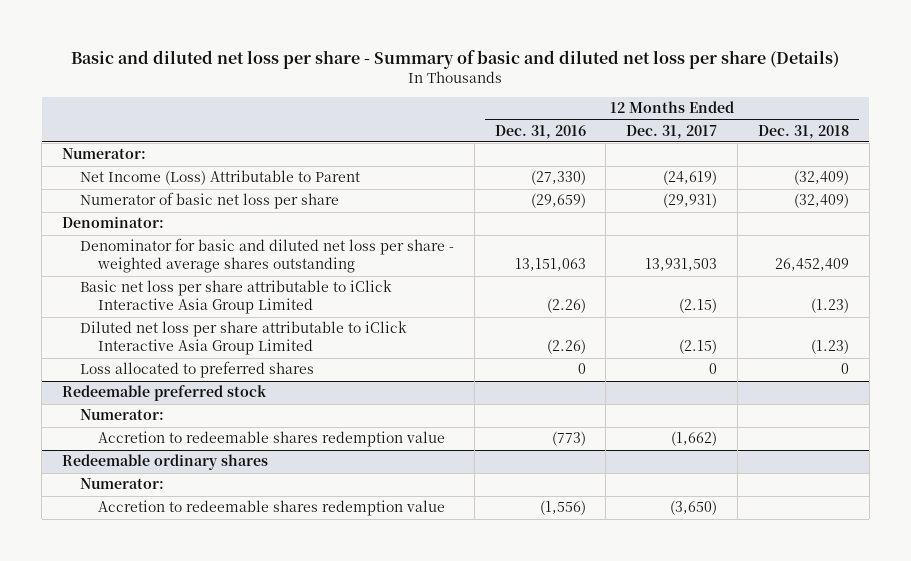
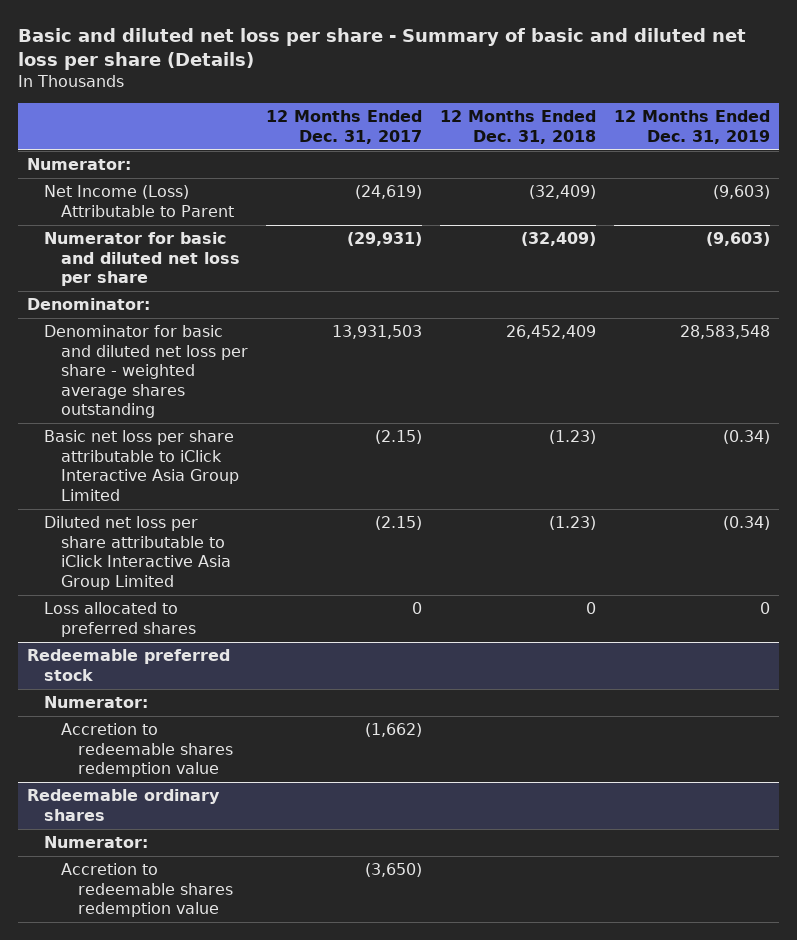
[494,124,586,139] Dec. 31, 2016 -> none
none -> [613,110,770,144] 12 Months Ended Dec. 31, 2019
[80,192,340,210] Numerator of basic net loss per share -> [44,232,241,287] Numerator for basic and diluted net loss per share

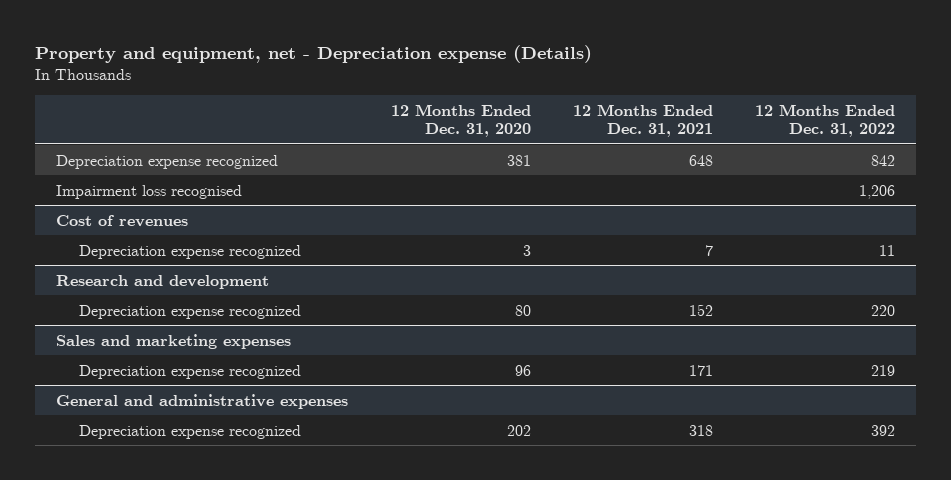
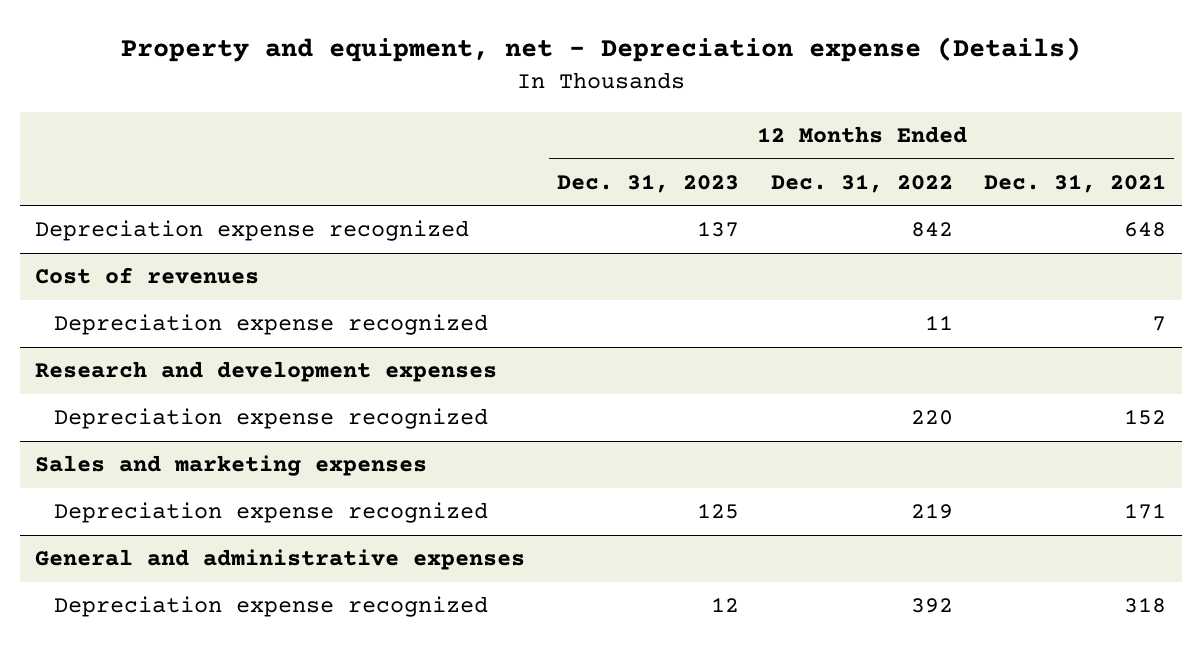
[390,103,531,137] 12 Months Ended Dec. 31, 2020 -> none
none -> [557,173,740,193] Dec. 31, 2023
[56,184,243,199] Impairment loss recognised -> none
[56,274,270,289] Research and development -> [35,361,498,383] Research and development expenses

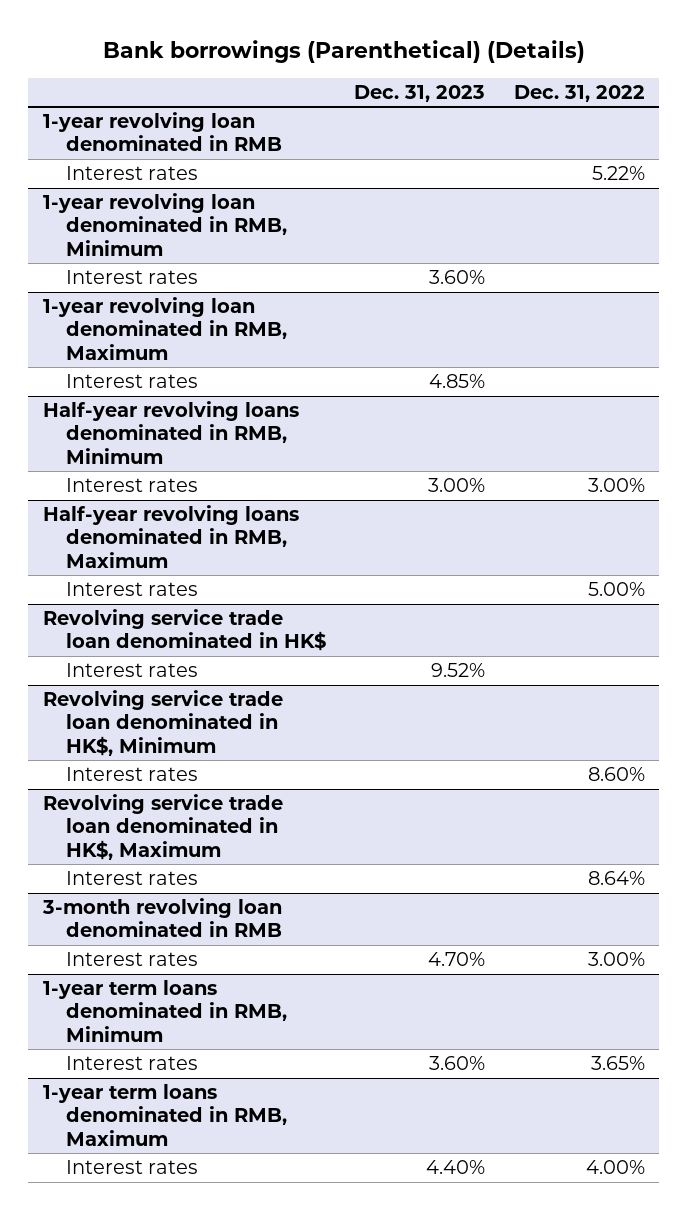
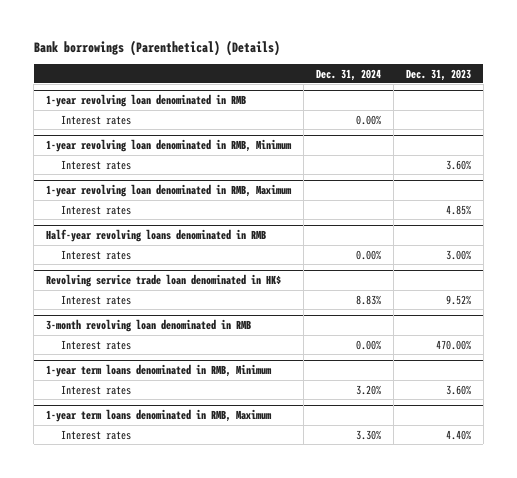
[514,84,646,102] Dec. 31, 2022 -> none
none -> [316,68,382,81] Dec. 31, 2024
[42,401,299,464] Half-year revolving loans denominated in RMB, Minimum -> [46,229,267,243] Half-year revolving loans denominated in RMB
[42,505,299,568] Half-year revolving loans denominated in RMB, Maximum -> none
[65,582,198,597] Interest rates -> none
[42,690,283,756] Revolving service trade loan denominated in HK$, Minimum -> none
[65,767,198,782] Interest rates -> none
[42,794,283,860] Revolving service trade loan denominated in HK$, Maximum -> none
[65,871,198,886] Interest rates -> none
[428,952,486,967] 4.70% -> [435,339,471,350] 470.00%

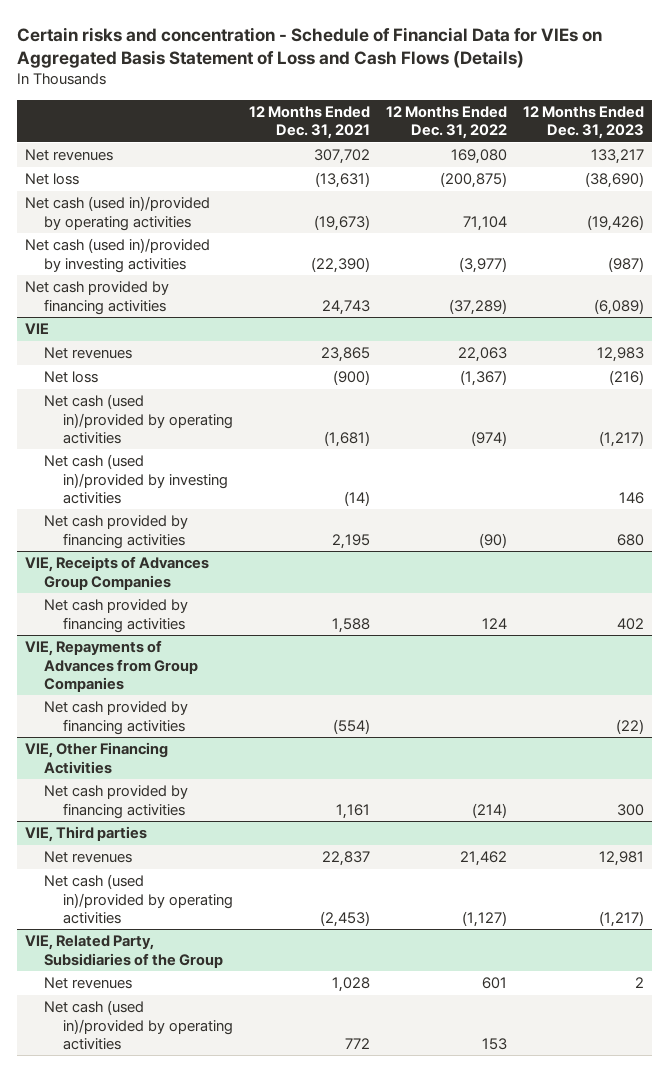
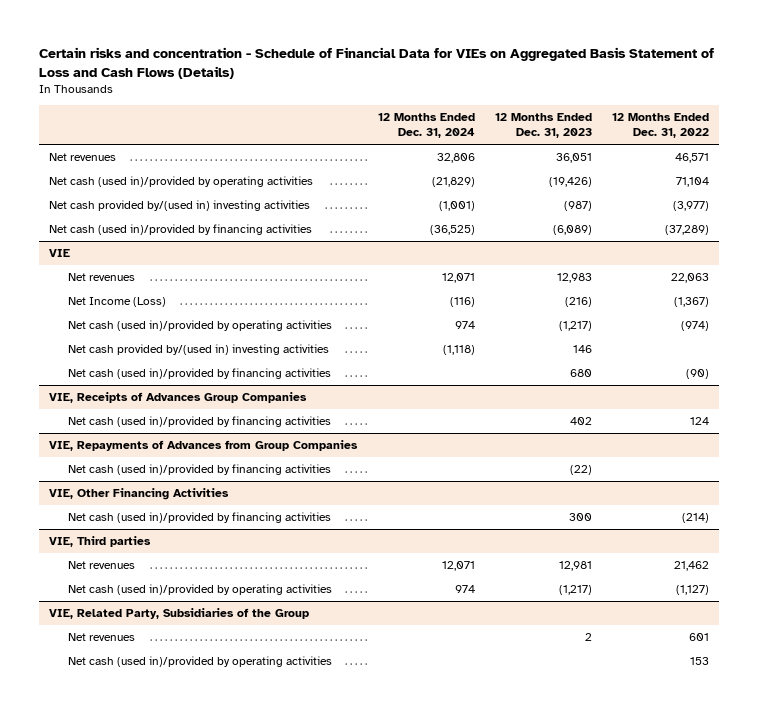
[249,105,371,140] 12 Months Ended Dec. 31, 2021 -> none
none -> [377,113,475,139] 12 Months Ended Dec. 31, 2024
[24,173,79,186] Net loss -> none
[450,149,507,165] 169,080 -> [674,152,709,163] 46,571
[590,149,644,165] 133,217 -> [555,152,592,163] 36,051
[24,238,210,273] Net cash (used in)/provided by investing activities -> [49,199,311,211] Net cash provided by/(used in) investing activities
[24,281,169,315] Net cash provided by financing activities -> [49,223,313,235] Net cash (used in)/provided by financing activities
[44,371,99,384] Net loss -> [67,296,166,307] Net Income (Loss)
[44,454,229,504] Net cash (used in)/provided by investing activities -> [67,343,329,355] Net cash provided by/(used in) investing activities
[44,515,189,549] Net cash provided by financing activities -> [67,367,331,379] Net cash (used in)/provided by financing activities
[44,599,189,633] Net cash provided by financing activities -> [67,415,331,427] Net cash (used in)/provided by financing activities
[44,701,189,735] Net cash provided by financing activities -> [67,463,331,475] Net cash (used in)/provided by financing activities
[44,785,189,819] Net cash provided by financing activities -> [67,511,331,523] Net cash (used in)/provided by financing activities

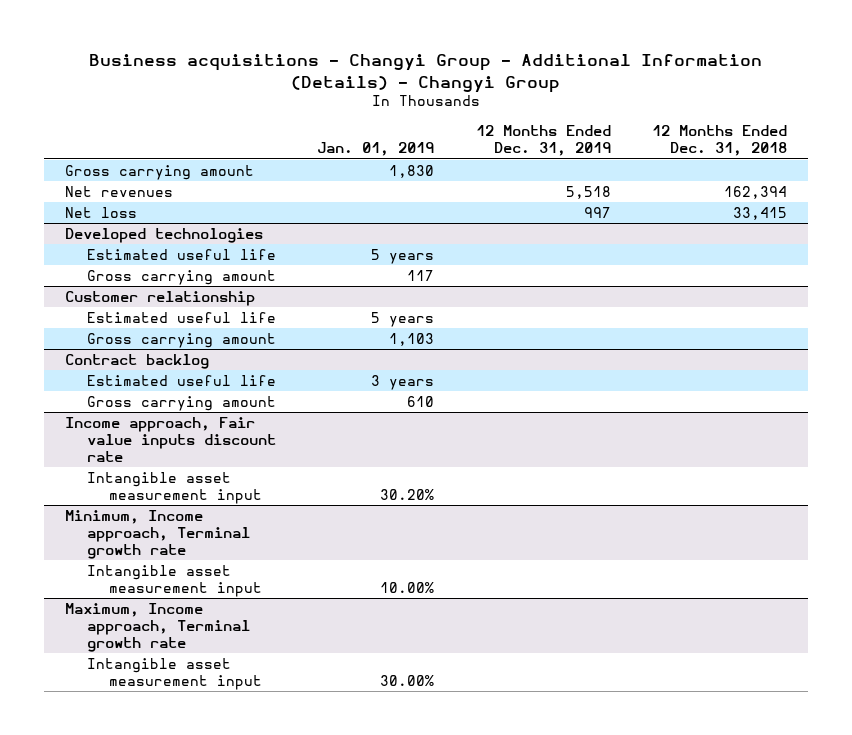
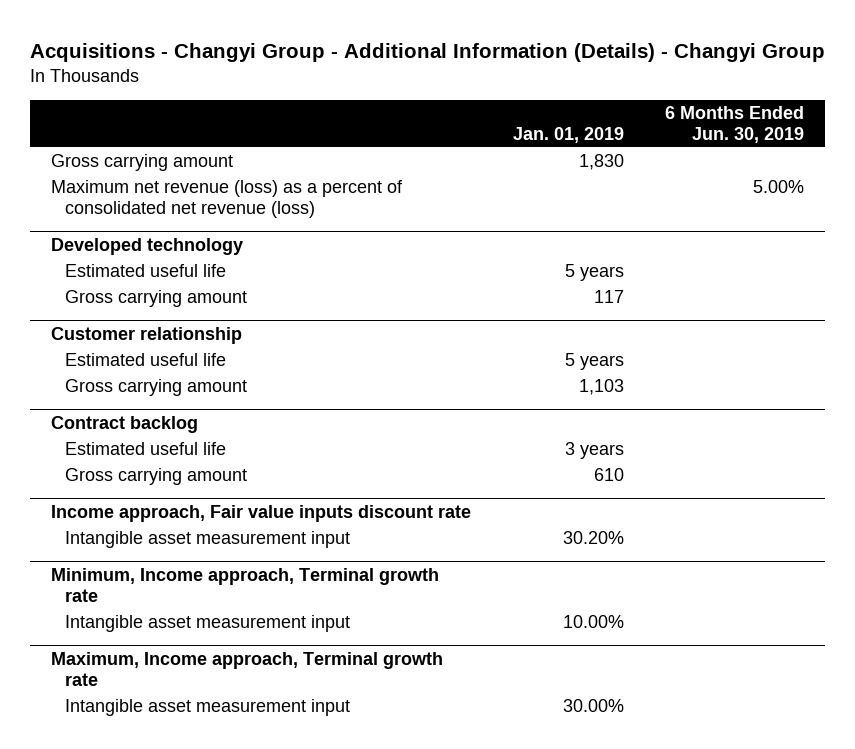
[89,54,763,93] Business acquisitions - Changyi Group - Additional Information (Details) - Changyi Group -> [30,42,826,62] Acquisitions - Changyi Group - Additional Information (Details) - Changyi Group
[475,125,611,157] 12 Months Ended Dec. 31, 2019 -> none
[651,125,787,157] 12 Months Ended Dec. 31, 2018 -> none
none -> [665,105,805,143] 6 Months Ended Jun. 30, 2019
[65,186,174,198] Net revenues -> none
[65,207,138,219] Net loss -> none
none -> [50,180,403,219] Maximum net revenue (loss) as a percent of consolidated net revenue (loss)
[65,228,264,244] Developed technologies -> [50,237,243,255] Developed technology

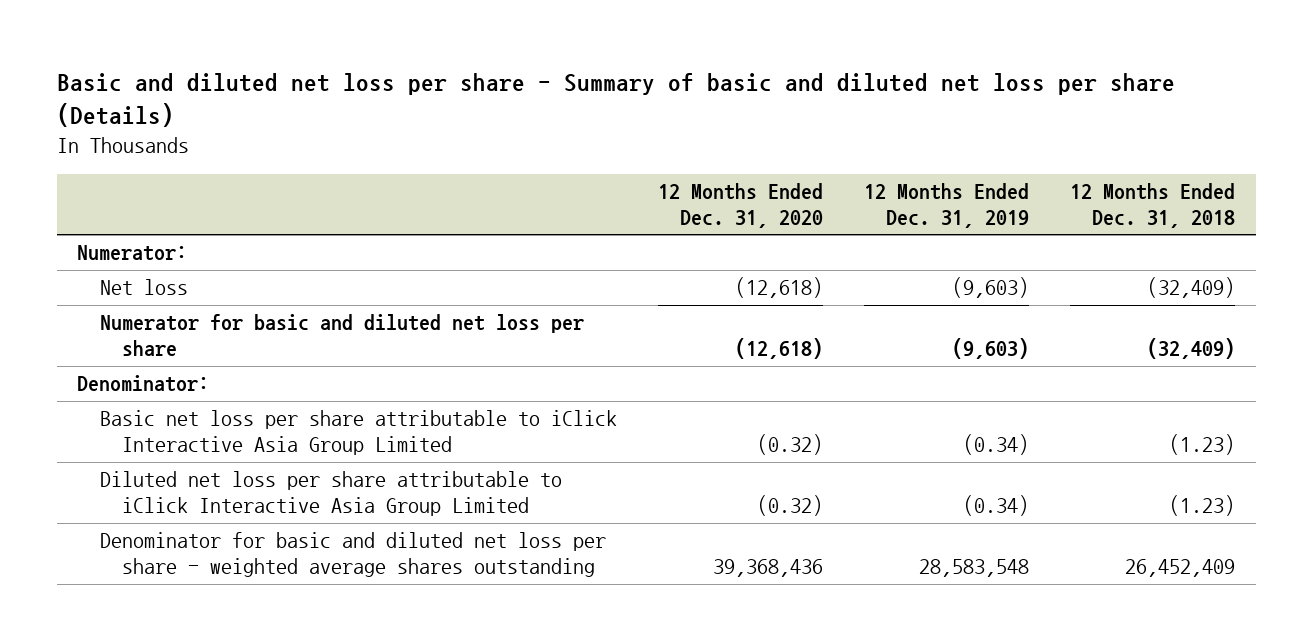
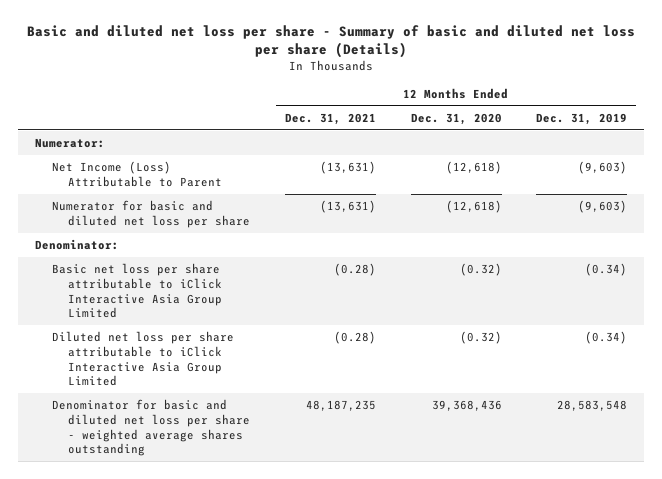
[1070,182,1236,228] 12 Months Ended Dec. 31, 2018 -> none
none -> [285,113,377,126] Dec. 31, 2021
[99,279,188,296] Net loss -> [51,161,223,187] Net Income (Loss) Attributable to Parent

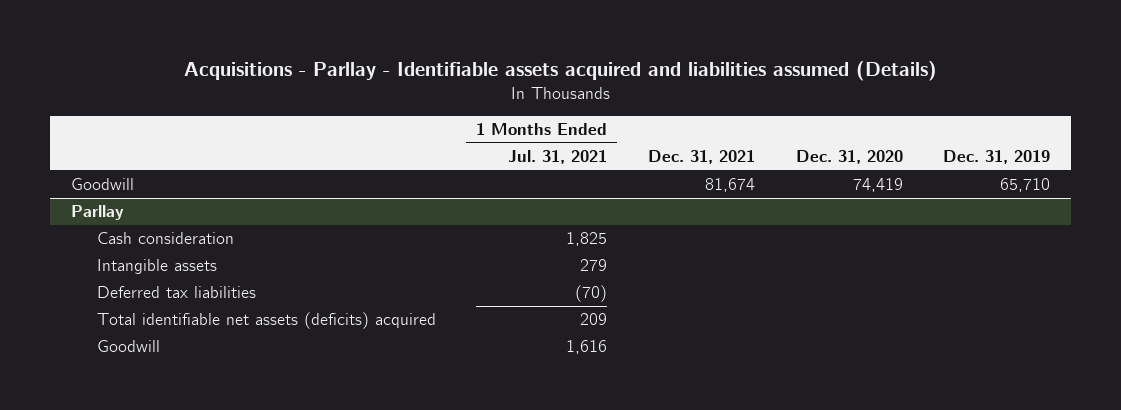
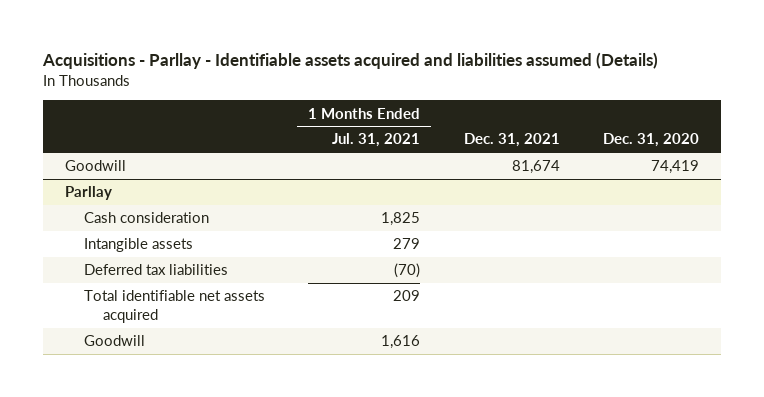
[943,150,1051,165] Dec. 31, 2019 -> none
[96,312,436,330] Total identifiable net assets (deficits) acquired -> [83,290,265,324] Total identifiable net assets acquired

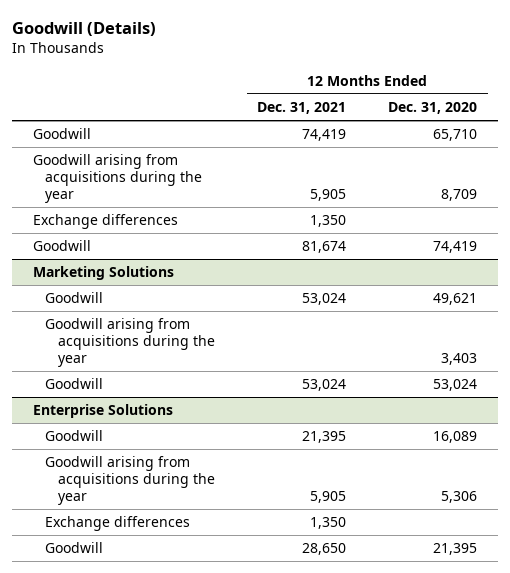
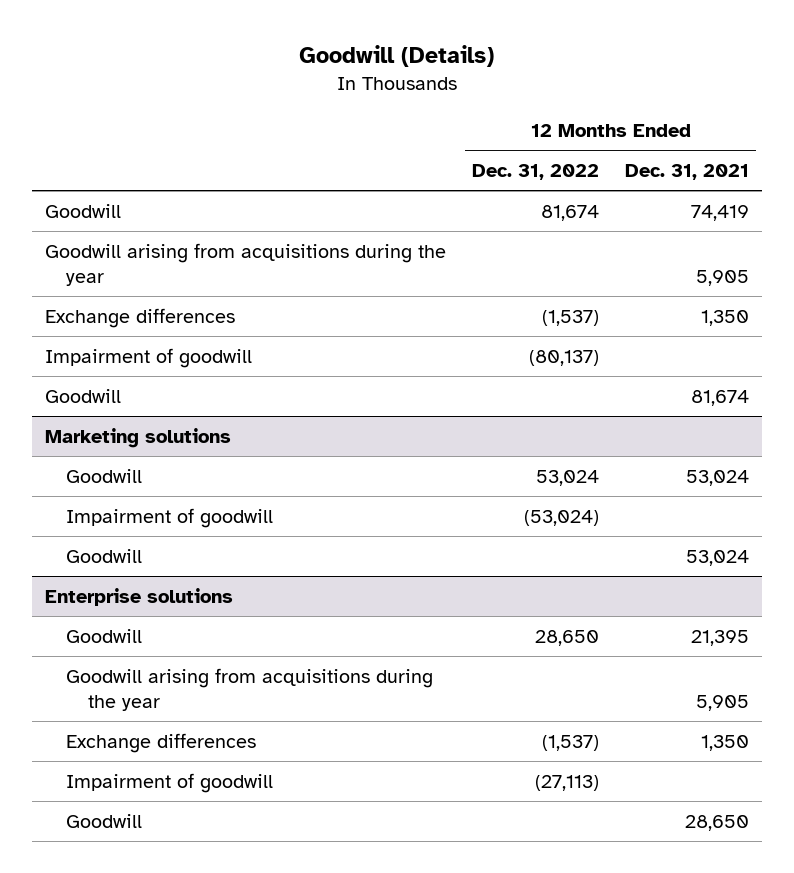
[388,102,478,115] Dec. 31, 2020 -> none
none -> [471,164,599,181] Dec. 31, 2022
none -> [44,347,252,368] Impairment of goodwill
[32,266,174,281] Marketing Solutions -> [44,427,231,448] Marketing solutions
[45,318,216,368] Goodwill arising from acquisitions during the year -> none
none -> [66,507,274,528] Impairment of goodwill
[32,404,173,419] Enterprise Solutions -> [44,587,233,606] Enterprise solutions
none -> [66,772,274,793] Impairment of goodwill

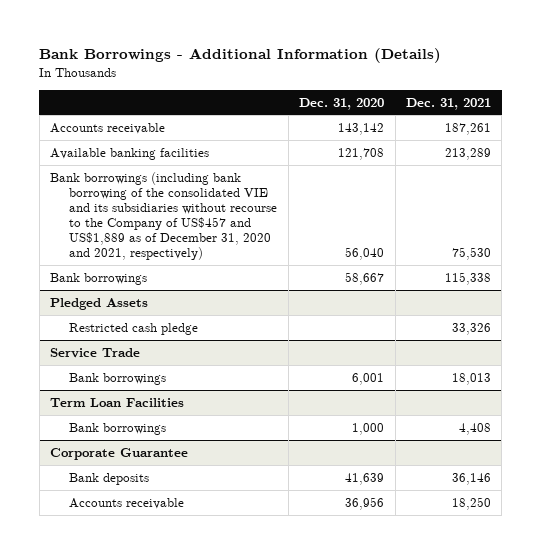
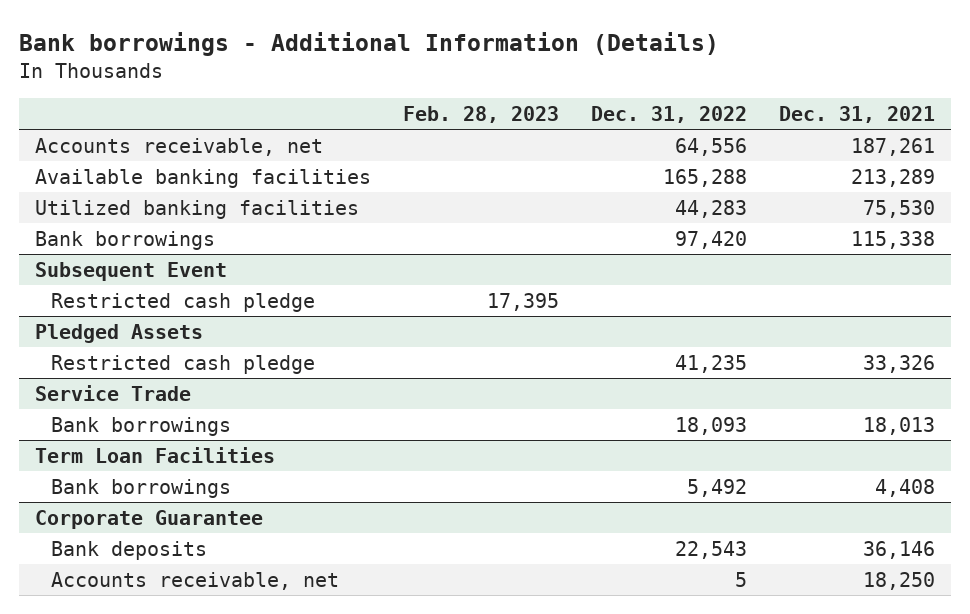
[39,48,442,64] Bank Borrowings - Additional Information (Details) -> [19,31,720,56] Bank borrowings - Additional Information (Details)
[299,97,385,110] Dec. 31, 2020 -> none
none -> [403,106,560,124] Feb. 28, 2023
none -> [591,106,748,124] Dec. 31, 2022
[49,122,165,134] Accounts receivable -> [35,138,324,157] Accounts receivable, net
[49,171,278,260] Bank borrowings (including bank borrowing of the consolidated VIE and its subsidiaries without recourse to the Company of US$457 and US$1,889 as of December 31, 2020 and 2021, respectively) -> [35,200,360,220] Utilized banking facilities
none -> [35,262,228,282] Subsequent Event
none -> [51,293,316,313] Restricted cash pledge
[69,497,185,509] Accounts receivable -> [51,572,340,591] Accounts receivable, net

